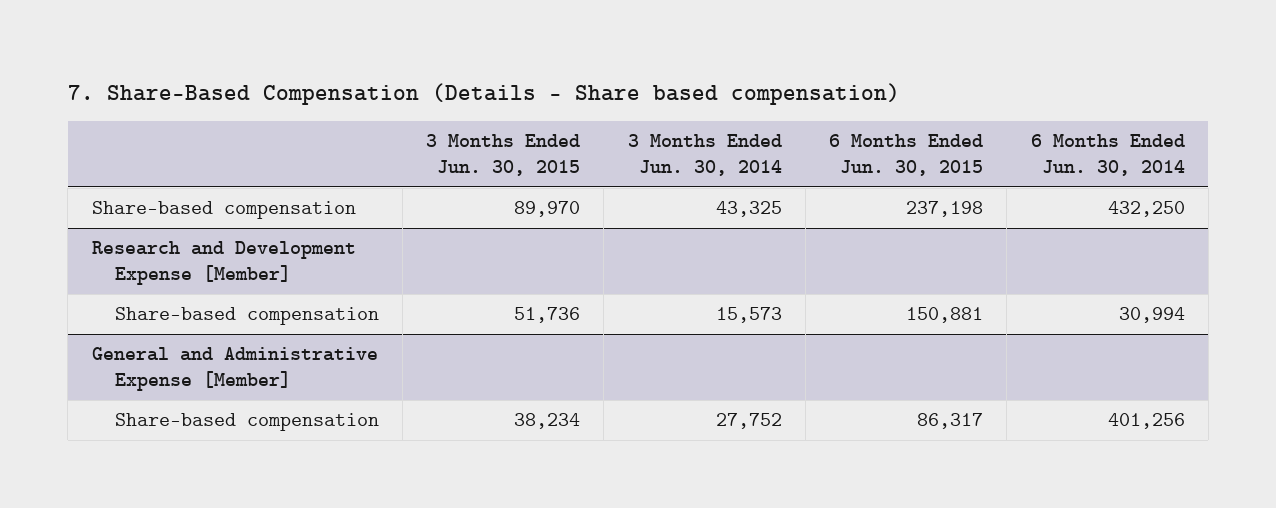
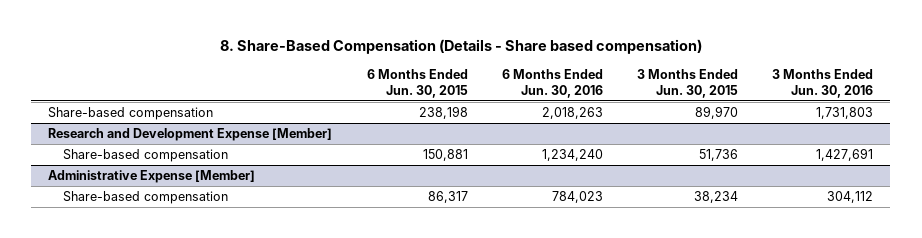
[67,83,900,106] 7. Share-Based Compensation (Details - Share based compensation) -> [219,38,702,54] 8. Share-Based Compensation (Details - Share based compensation)
[627,133,782,177] 3 Months Ended Jun. 30, 2014 -> none
[1030,133,1185,177] 6 Months Ended Jun. 30, 2014 -> none
none -> [501,69,603,98] 6 Months Ended Jun. 30, 2016
none -> [772,69,874,98] 3 Months Ended Jun. 30, 2016
[906,201,984,218] 237,198 -> [418,106,468,120] 238,198
[91,347,378,392] General and Administrative Expense [Member] -> [48,170,256,184] Administrative Expense [Member]

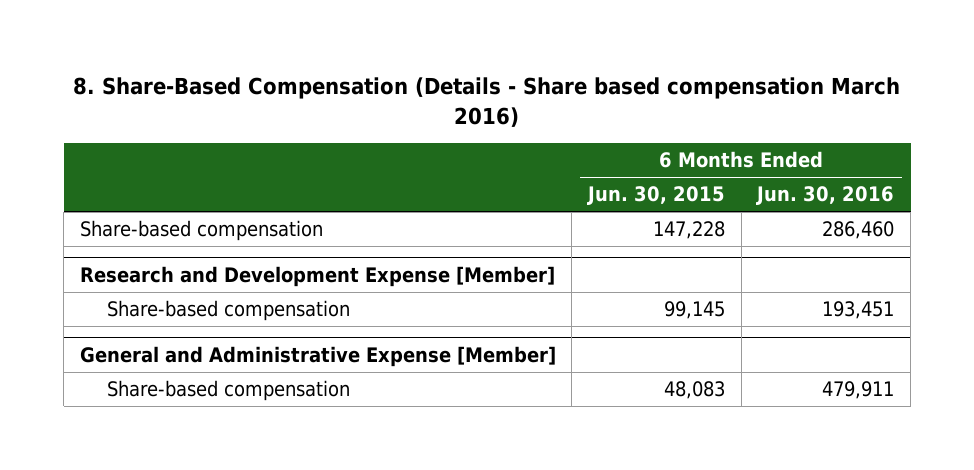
[219,38,702,54] 8. Share-Based Compensation (Details - Share based compensation) -> [73,76,901,127] 8. Share-Based Compensation (Details - Share based compensation March 2016)
[637,69,739,98] 3 Months Ended Jun. 30, 2015 -> none
[772,69,874,98] 3 Months Ended Jun. 30, 2016 -> none
[418,106,468,120] 238,198 -> [653,221,726,240] 147,228
[541,107,603,120] 2,018,263 -> [822,221,895,240] 286,460
[422,149,468,162] 150,881 -> [664,301,726,320] 99,145
[541,149,603,162] 1,234,240 -> [822,301,895,320] 193,451
[48,170,256,184] Administrative Expense [Member] -> [79,345,556,367] General and Administrative Expense [Member]
[427,191,468,204] 86,317 -> [664,381,726,400] 48,083
[551,191,603,204] 784,023 -> [822,381,895,400] 479,911

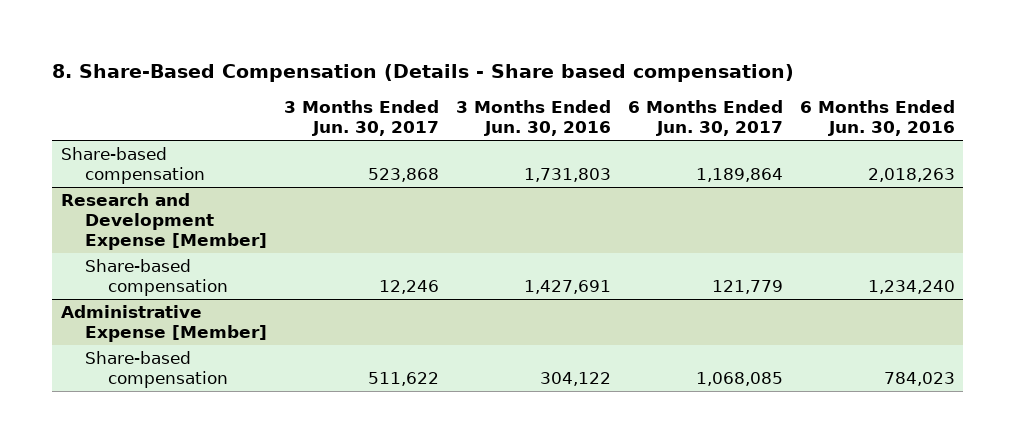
[73,76,901,127] 8. Share-Based Compensation (Details - Share based compensation March 2016) -> [52,63,795,82] 8. Share-Based Compensation (Details - Share based compensation)
[587,186,726,206] Jun. 30, 2015 -> none
none -> [283,100,439,136] 3 Months Ended Jun. 30, 2017
none -> [455,100,611,136] 3 Months Ended Jun. 30, 2016
none -> [627,100,783,136] 6 Months Ended Jun. 30, 2017
[822,221,895,240] 286,460 -> [867,167,955,182] 2,018,263
[822,301,895,320] 193,451 -> [867,279,955,294] 1,234,240
[79,345,556,367] General and Administrative Expense [Member] -> [60,305,267,342] Administrative Expense [Member]
[822,381,895,400] 479,911 -> [883,371,955,386] 784,023

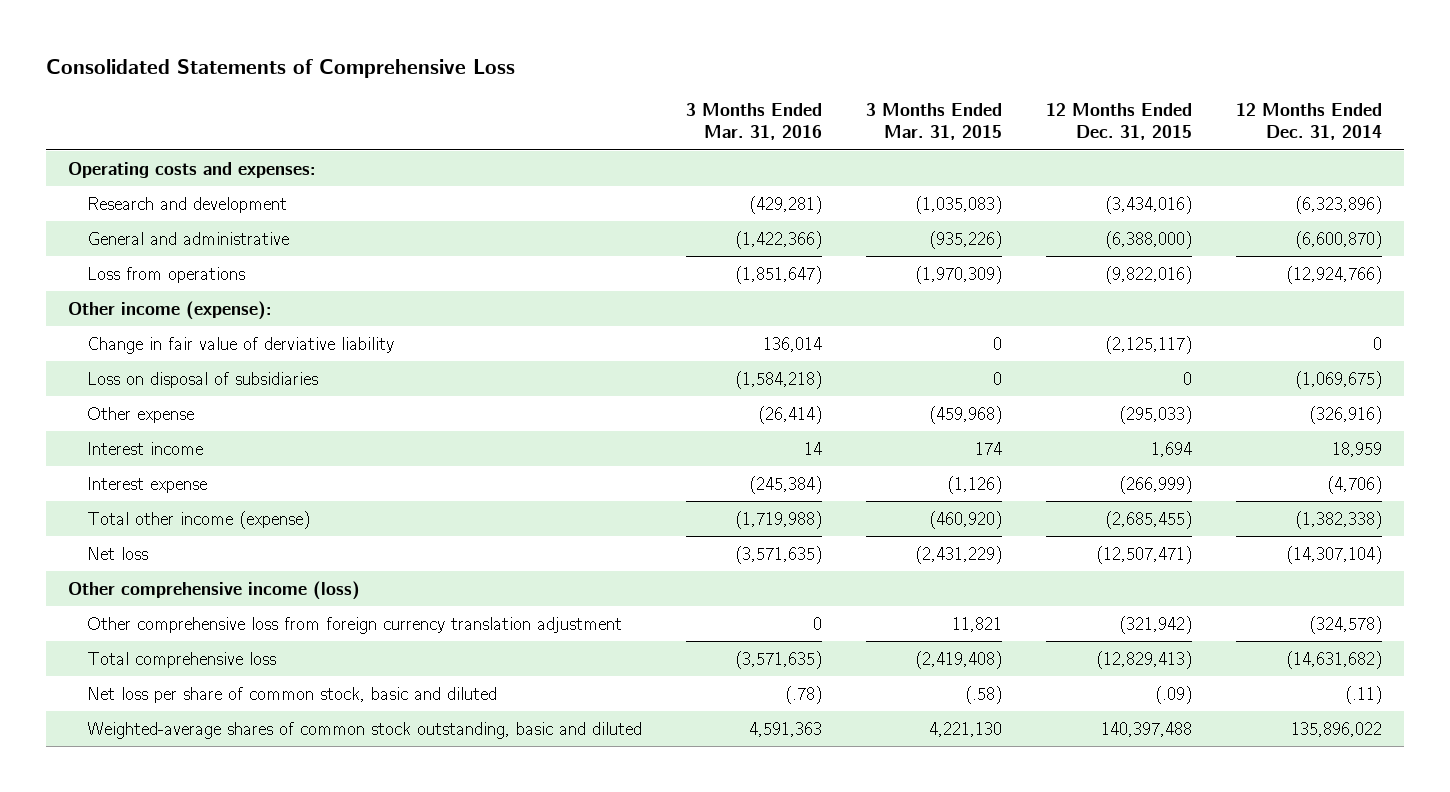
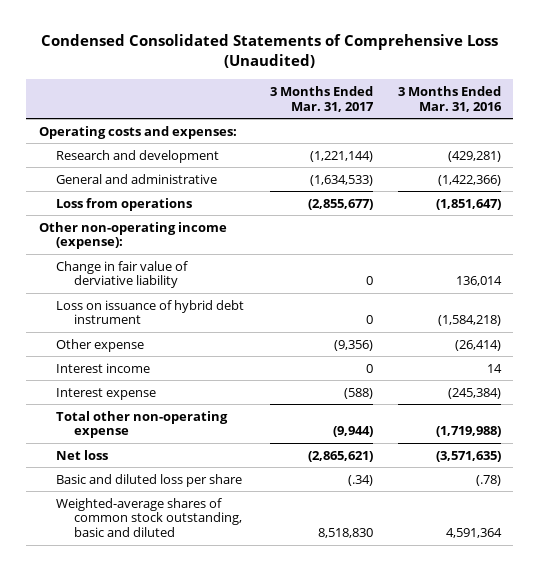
[46,59,516,79] Consolidated Statements of Comprehensive Loss -> [40,34,498,69] Condensed Consolidated Statements of Comprehensive Loss (Unaudited)
[865,102,1002,141] 3 Months Ended Mar. 31, 2015 -> none
[1045,102,1192,141] 12 Months Ended Dec. 31, 2015 -> none
[1235,102,1382,141] 12 Months Ended Dec. 31, 2014 -> none
none -> [269,85,374,112] 3 Months Ended Mar. 31, 2017
[68,300,273,320] Other income (expense): -> [38,221,227,250] Other non-operating income (expense):
[86,371,318,388] Loss on disposal of subsidiaries -> [56,299,245,325] Loss on issuance of hybrid debt instrument
[86,510,310,529] Total other income (expense) -> [56,410,229,439] Total other non-operating expense
[68,580,361,600] Other comprehensive income (loss) -> none
[86,616,622,634] Other comprehensive loss from foreign currency translation adjustment -> none
[86,651,276,668] Total comprehensive loss -> none
[86,686,497,703] Net loss per share of common stock, basic and diluted -> [56,473,243,487] Basic and diluted loss per share
[748,721,822,737] 4,591,363 -> [445,528,502,539] 4,591,364

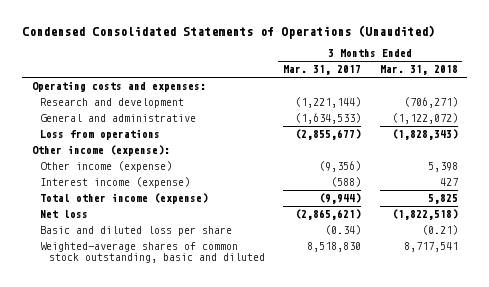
[40,34,498,69] Condensed Consolidated Statements of Comprehensive Loss (Unaudited) -> [22,25,436,40] Condensed Consolidated Statements of Operations (Unaudited)
[397,85,502,112] 3 Months Ended Mar. 31, 2016 -> none
none -> [379,65,458,76] Mar. 31, 2018
[56,260,189,289] Change in fair value of derviative liability -> none
[56,299,245,325] Loss on issuance of hybrid debt instrument -> none
[56,362,151,373] Interest income -> none
[38,221,227,250] Other non-operating income (expense): -> [31,145,170,157] Other income (expense):
[56,338,145,352] Other expense -> [40,161,173,173] Other income (expense)
[56,387,157,400] Interest expense -> [40,177,191,189] Interest income (expense)
[56,410,229,439] Total other non-operating expense -> [40,193,209,205] Total other income (expense)
[347,474,373,486] (.34) -> [325,225,362,236] (0.34)

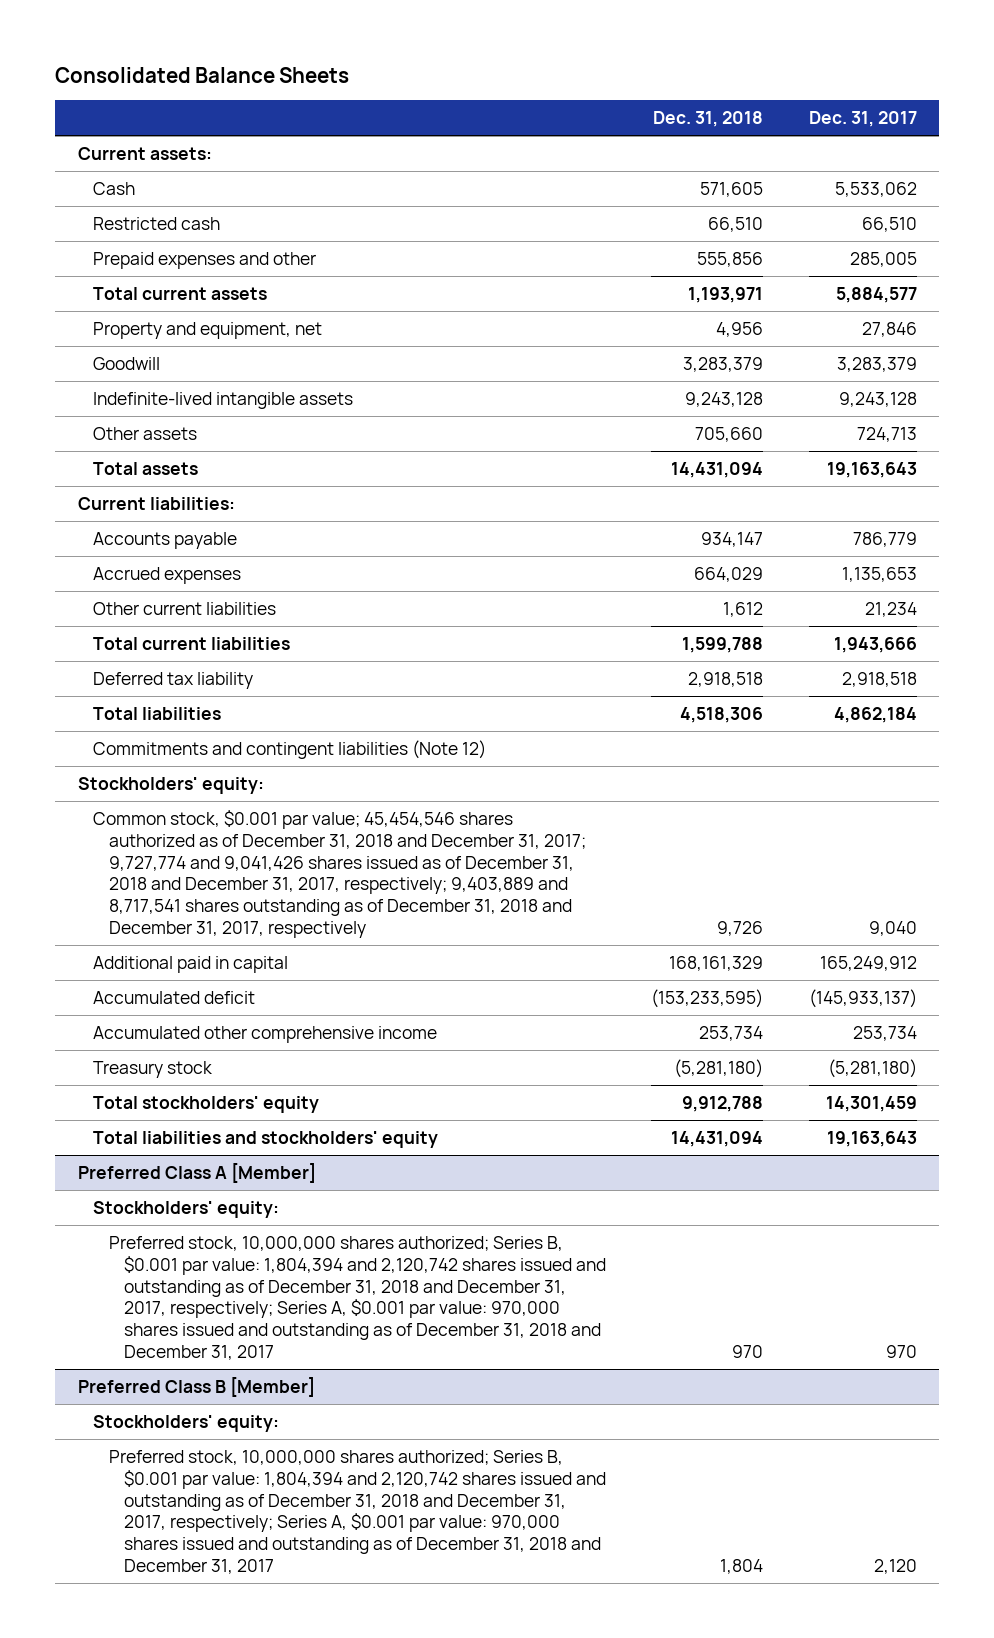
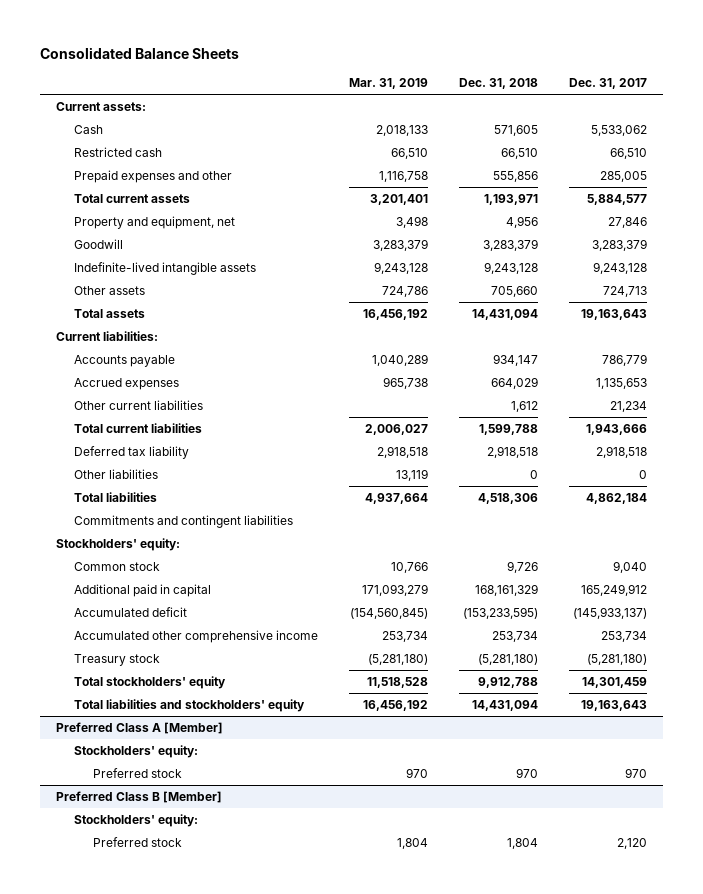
none -> [349,78,429,90] Mar. 31, 2019
none -> [74,468,159,479] Other liabilities
[93,739,487,759] Commitments and contingent liabilities (Note 12) -> [74,514,294,528] Commitments and contingent liabilities
[93,809,586,939] Common stock, $0.001 par value; 45,454,546 shares authorized as of December 31, 2018 and December 31, 2017; 9,727,774 and 9,041,426 shares issued as of December 31, 2018 and December 31, 2017, respectively; 9,403,889 and 8,717,541 shares outstanding as of December 31, 2018 and December 31, 2017, respectively -> [74,561,161,571] Common stock
[108,1235,607,1361] Preferred stock, 10,000,000 shares authorized; Series B, $0.001 par value: 1,804,394 and 2,120,742 shares issued and outstanding as of December 31, 2018 and December 31, 2017, respectively; Series A, $0.001 par value: 970,000 shares issued and outstanding as of December 31, 2018 and December 31, 2017 -> [92,767,182,778] Preferred stock
[108,1449,607,1575] Preferred stock, 10,000,000 shares authorized; Series B, $0.001 par value: 1,804,394 and 2,120,742 shares issued and outstanding as of December 31, 2018 and December 31, 2017, respectively; Series A, $0.001 par value: 970,000 shares issued and outstanding as of December 31, 2018 and December 31, 2017 -> [92,836,182,847] Preferred stock

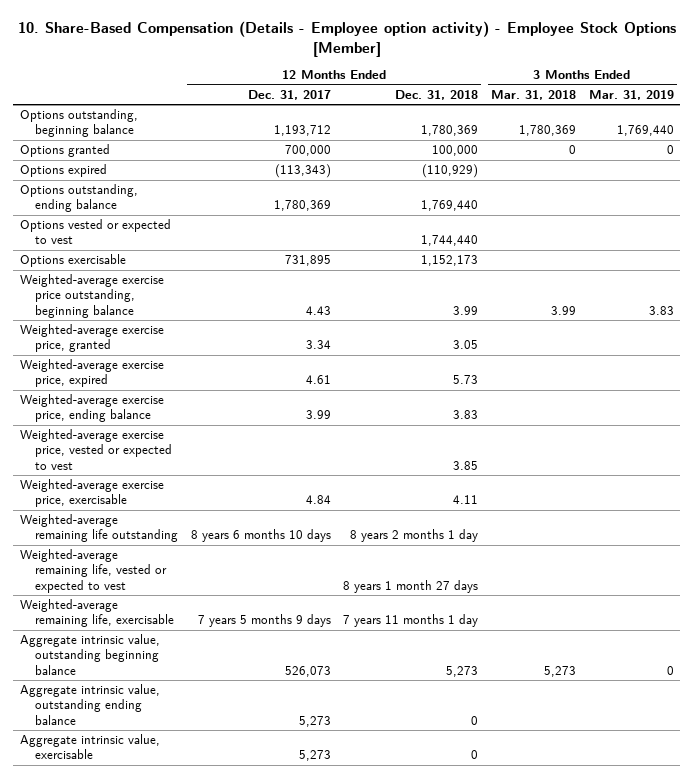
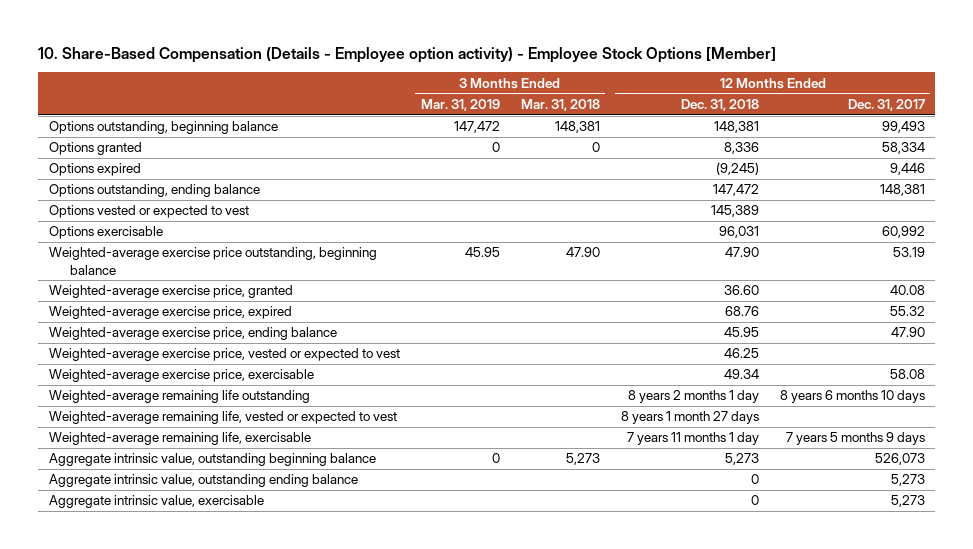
[273,125,331,137] 1,193,712 -> [881,121,925,134] 99,493
[421,125,479,137] 1,780,369 -> [713,121,759,134] 148,381
[518,125,576,137] 1,780,369 -> [554,121,600,134] 148,381
[616,125,674,137] 1,769,440 -> [453,121,500,134] 147,472
[284,145,331,157] 700,000 -> [881,142,925,155] 58,334
[432,145,479,157] 100,000 -> [723,142,759,155] 8,336
[274,164,331,179] (113,343) -> [889,163,925,176] 9,446
[422,164,479,179] (110,929) -> [715,162,759,176] (9,245)
[273,200,331,212] 1,780,369 -> [879,184,925,197] 148,381
[421,200,479,212] 1,769,440 -> [712,184,759,197] 147,472
[421,235,479,247] 1,744,440 -> [710,205,759,218] 145,389
[284,255,331,267] 731,895 -> [881,226,925,239] 60,992
[421,255,479,267] 1,152,173 -> [718,226,759,239] 96,031
[305,305,331,315] 4.43 -> [892,247,925,258] 53.19
[453,305,479,315] 3.99 -> [724,247,759,258] 47.90
[550,305,576,315] 3.99 -> [565,247,600,258] 47.90
[648,305,674,315] 3.83 -> [464,247,500,258] 45.95
[305,340,331,350] 3.34 -> [889,285,925,296] 40.08
[453,340,479,350] 3.05 -> [723,285,759,296] 36.60
[305,375,331,385] 4.61 -> [889,306,925,317] 55.32
[453,375,479,385] 5.73 -> [724,306,759,317] 68.76
[305,410,331,420] 3.99 -> [890,327,925,338] 47.90
[453,410,479,420] 3.83 -> [723,327,759,338] 45.95
[453,460,479,470] 3.85 -> [723,348,759,359] 46.25
[305,495,331,505] 4.84 -> [889,369,925,380] 58.08
[453,495,479,505] 4.11 -> [723,369,759,380] 49.34

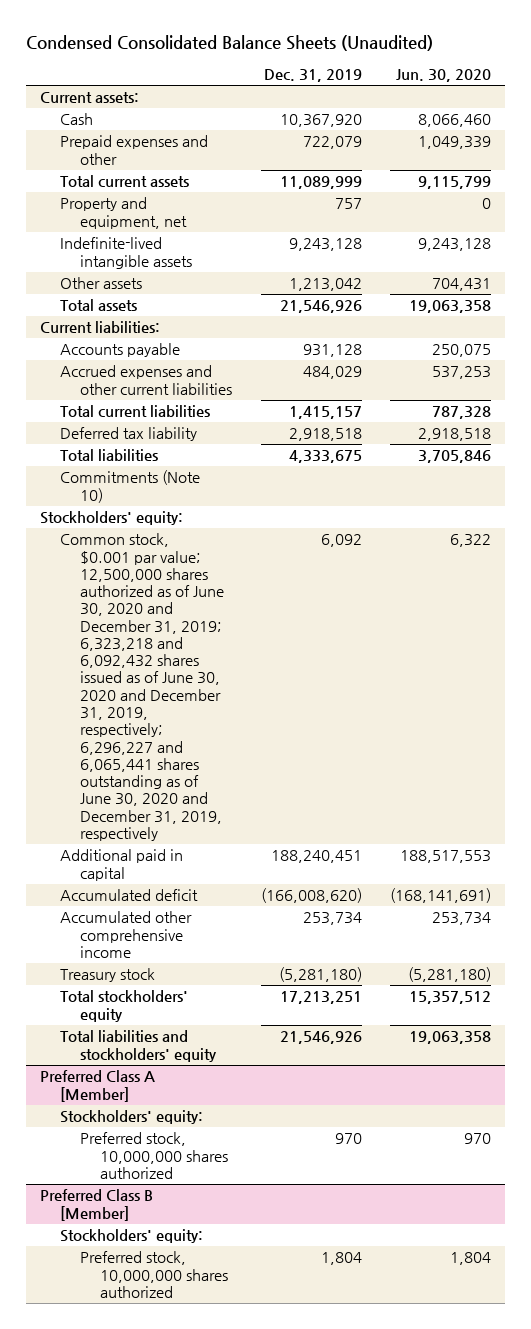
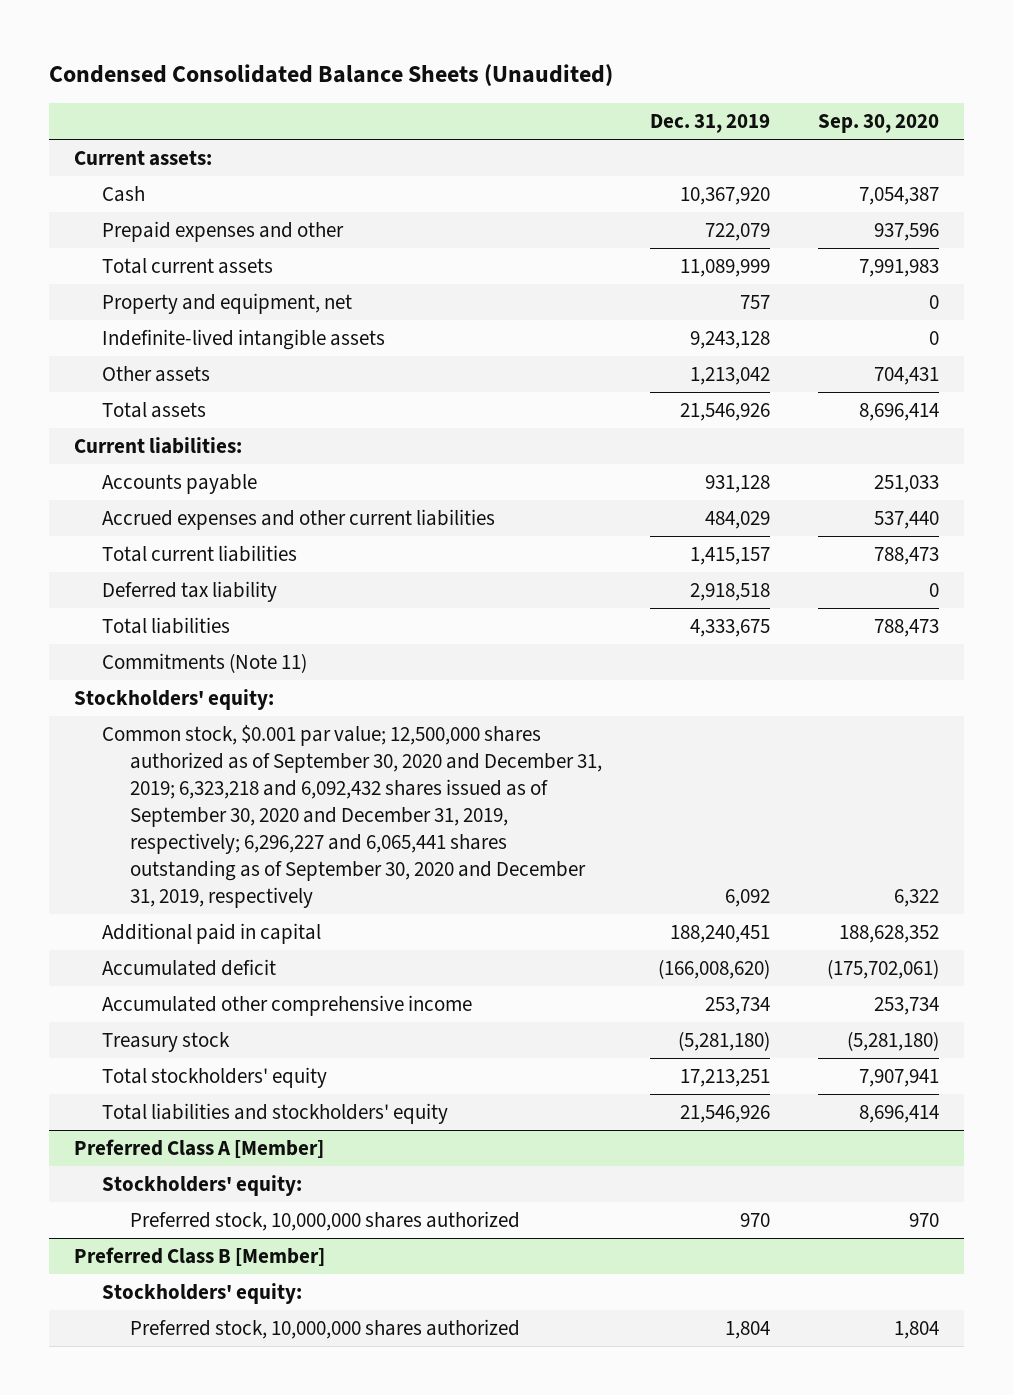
[396,69,492,83] Jun. 30, 2020 -> none
none -> [818,114,940,134] Sep. 30, 2020
[60,470,201,503] Commitments (Note 10) -> [101,653,307,674] Commitments (Note 11)
[60,533,225,841] Common stock, $0.001 par value; 12,500,000 shares authorized as of June 30, 2020 and December 31, 2019; 6,323,218 and 6,092,432 shares issued as of June 30, 2020 and December 31, 2019, respectively; 6,296,227 and 6,065,441 shares outstanding as of June 30, 2020 and December 31, 2019, respectively -> [101,725,603,908] Common stock, $0.001 par value; 12,500,000 shares authorized as of September 30, 2020 and December 31, 2019; 6,323,218 and 6,092,432 shares issued as of September 30, 2020 and December 31, 2019, respectively; 6,296,227 and 6,065,441 shares outstanding as of September 30, 2020 and December 31, 2019, respectively

